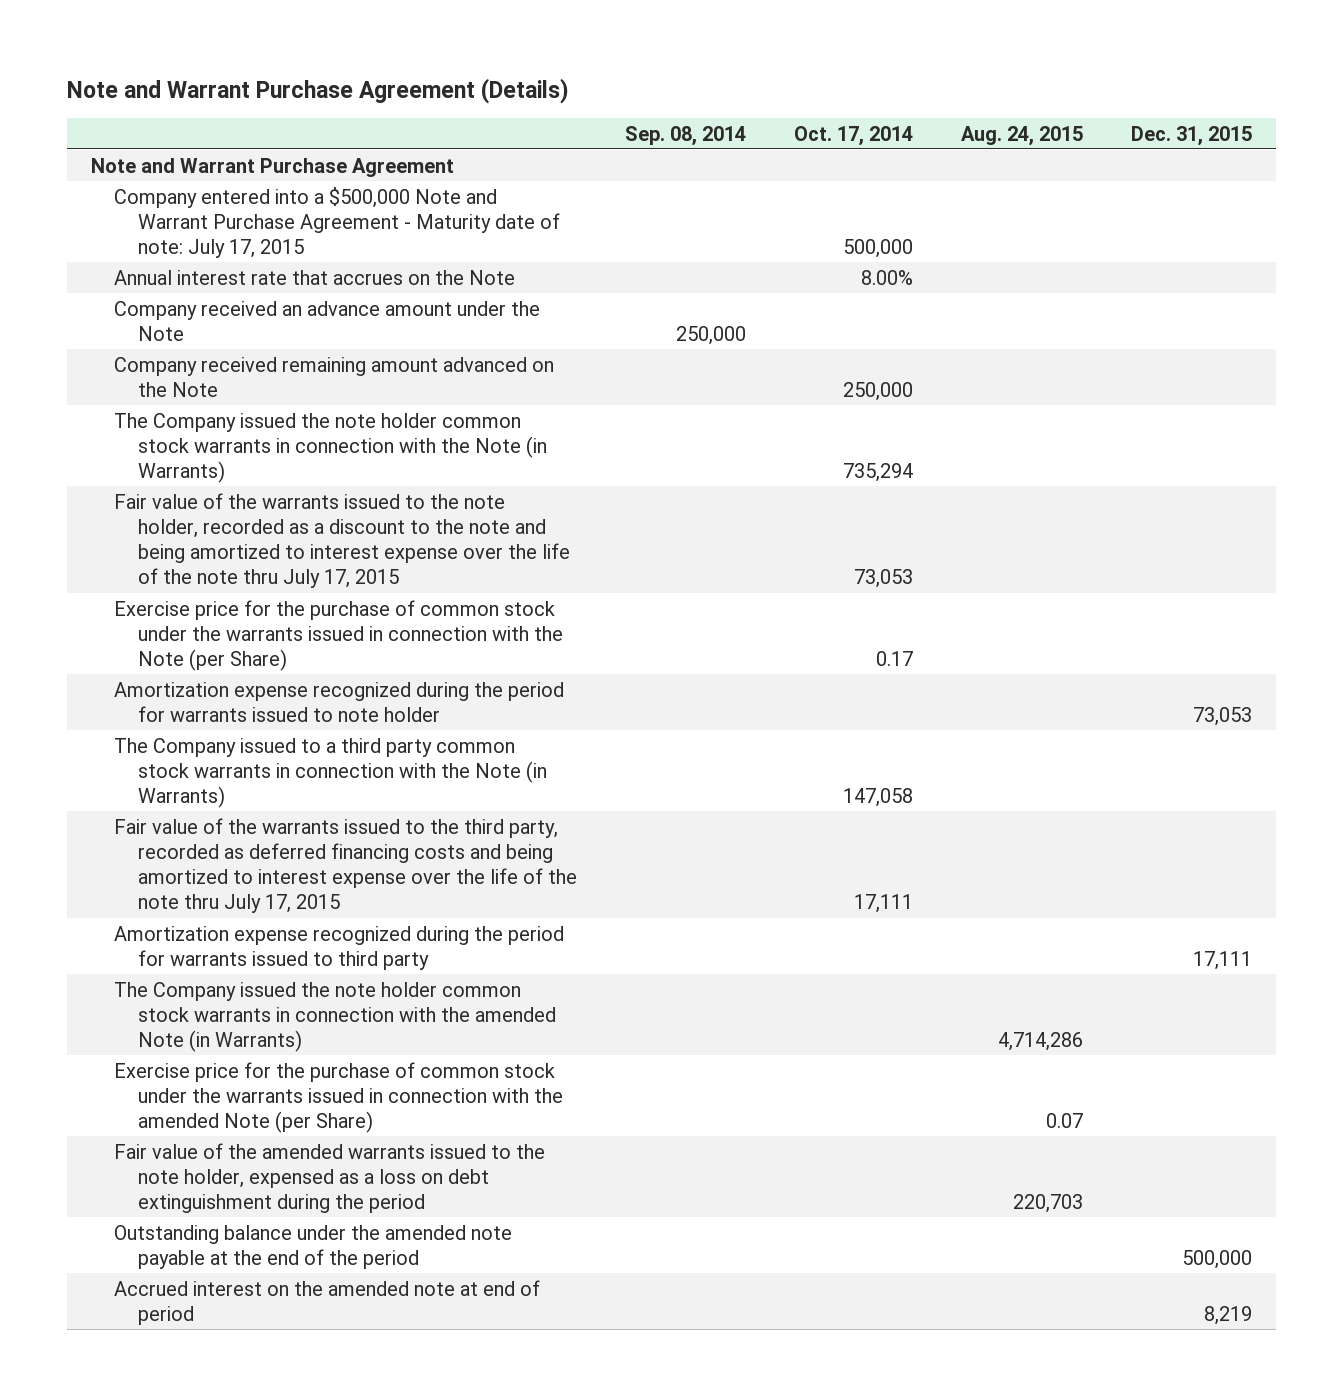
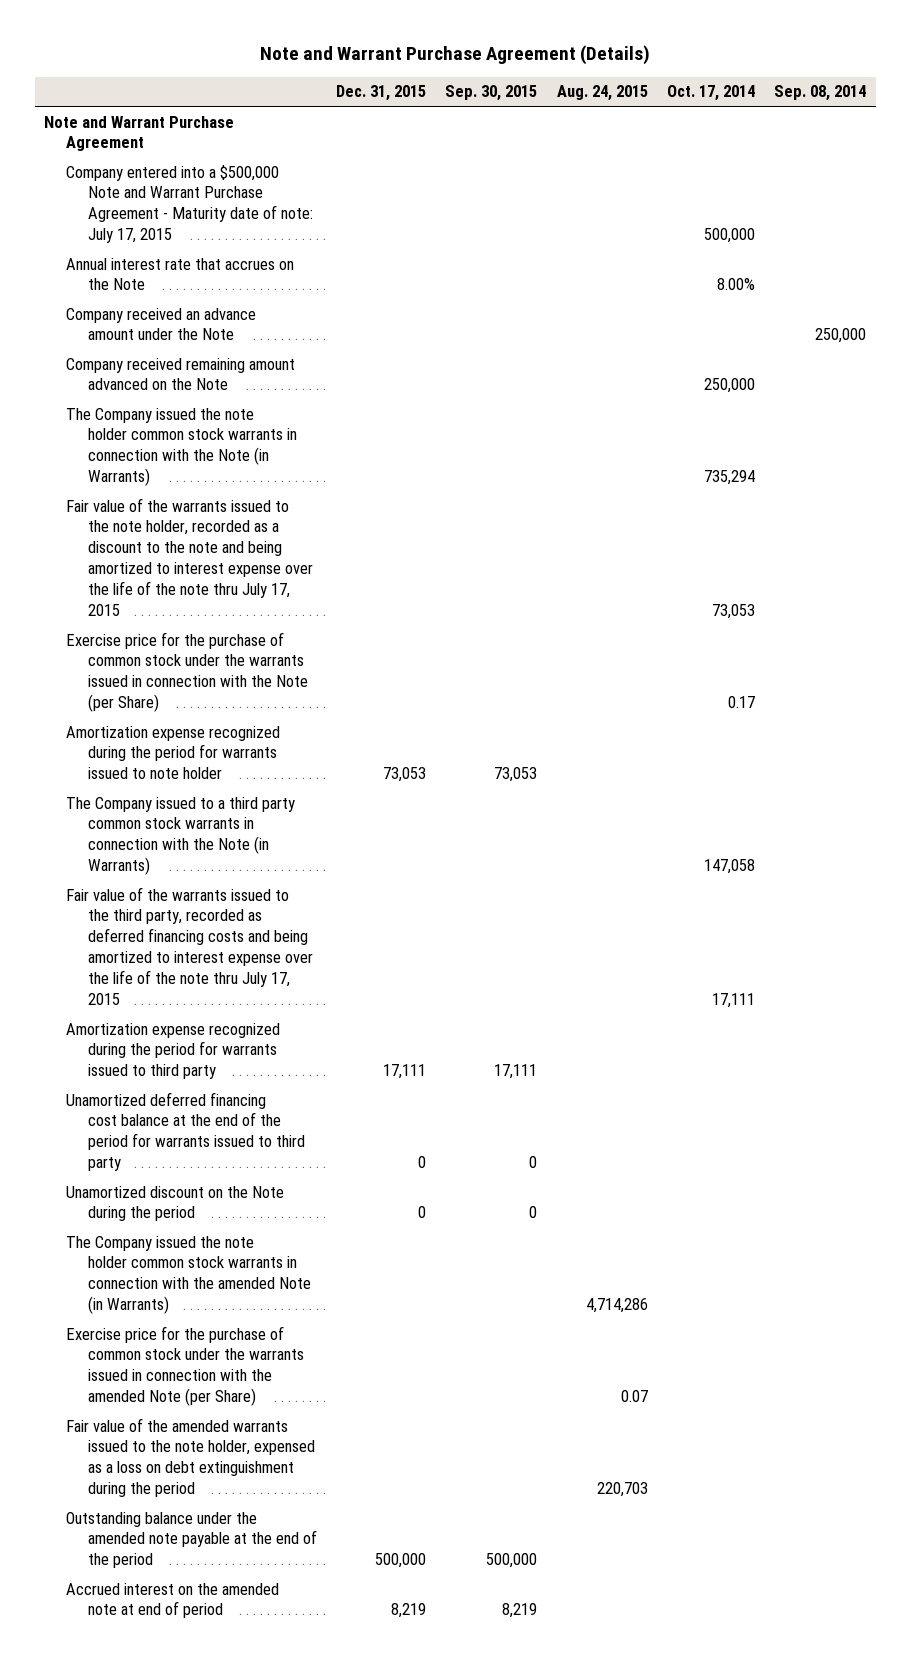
none -> [445,85,538,102] Sep. 30, 2015
none -> [66,1091,305,1172] Unamortized deferred financing cost balance at the end of the period for warrants issued to third party
none -> [66,1185,285,1222] Unamortized discount on the Note during the period

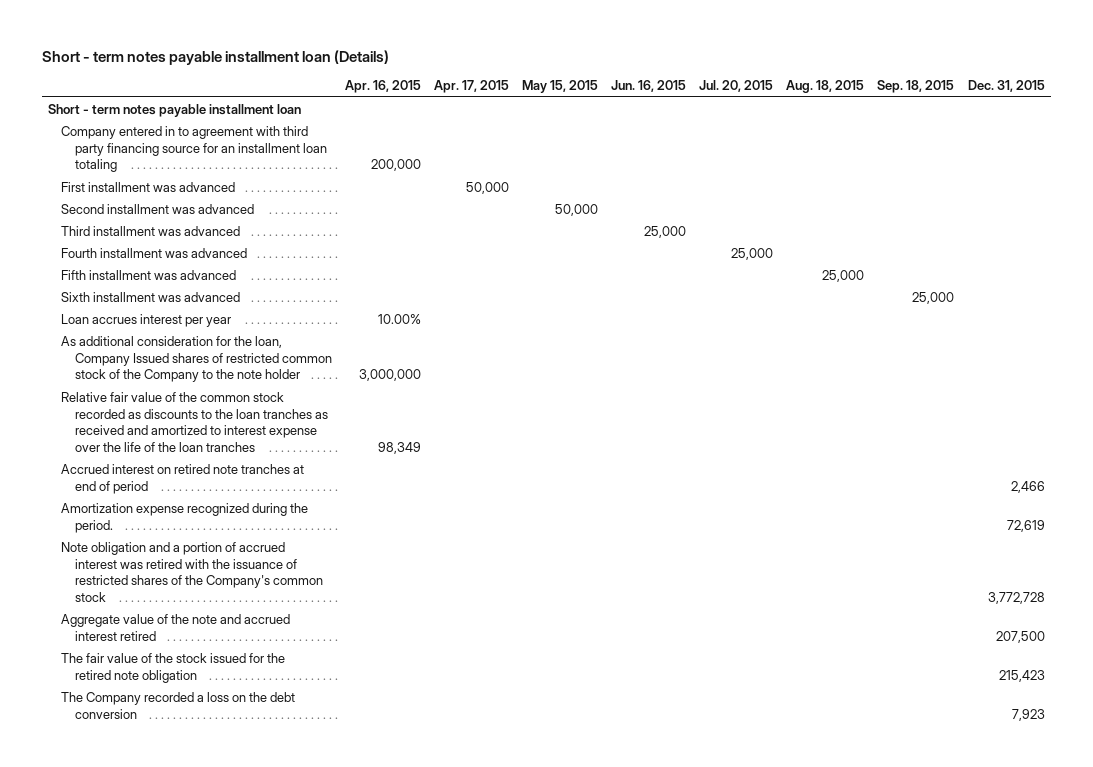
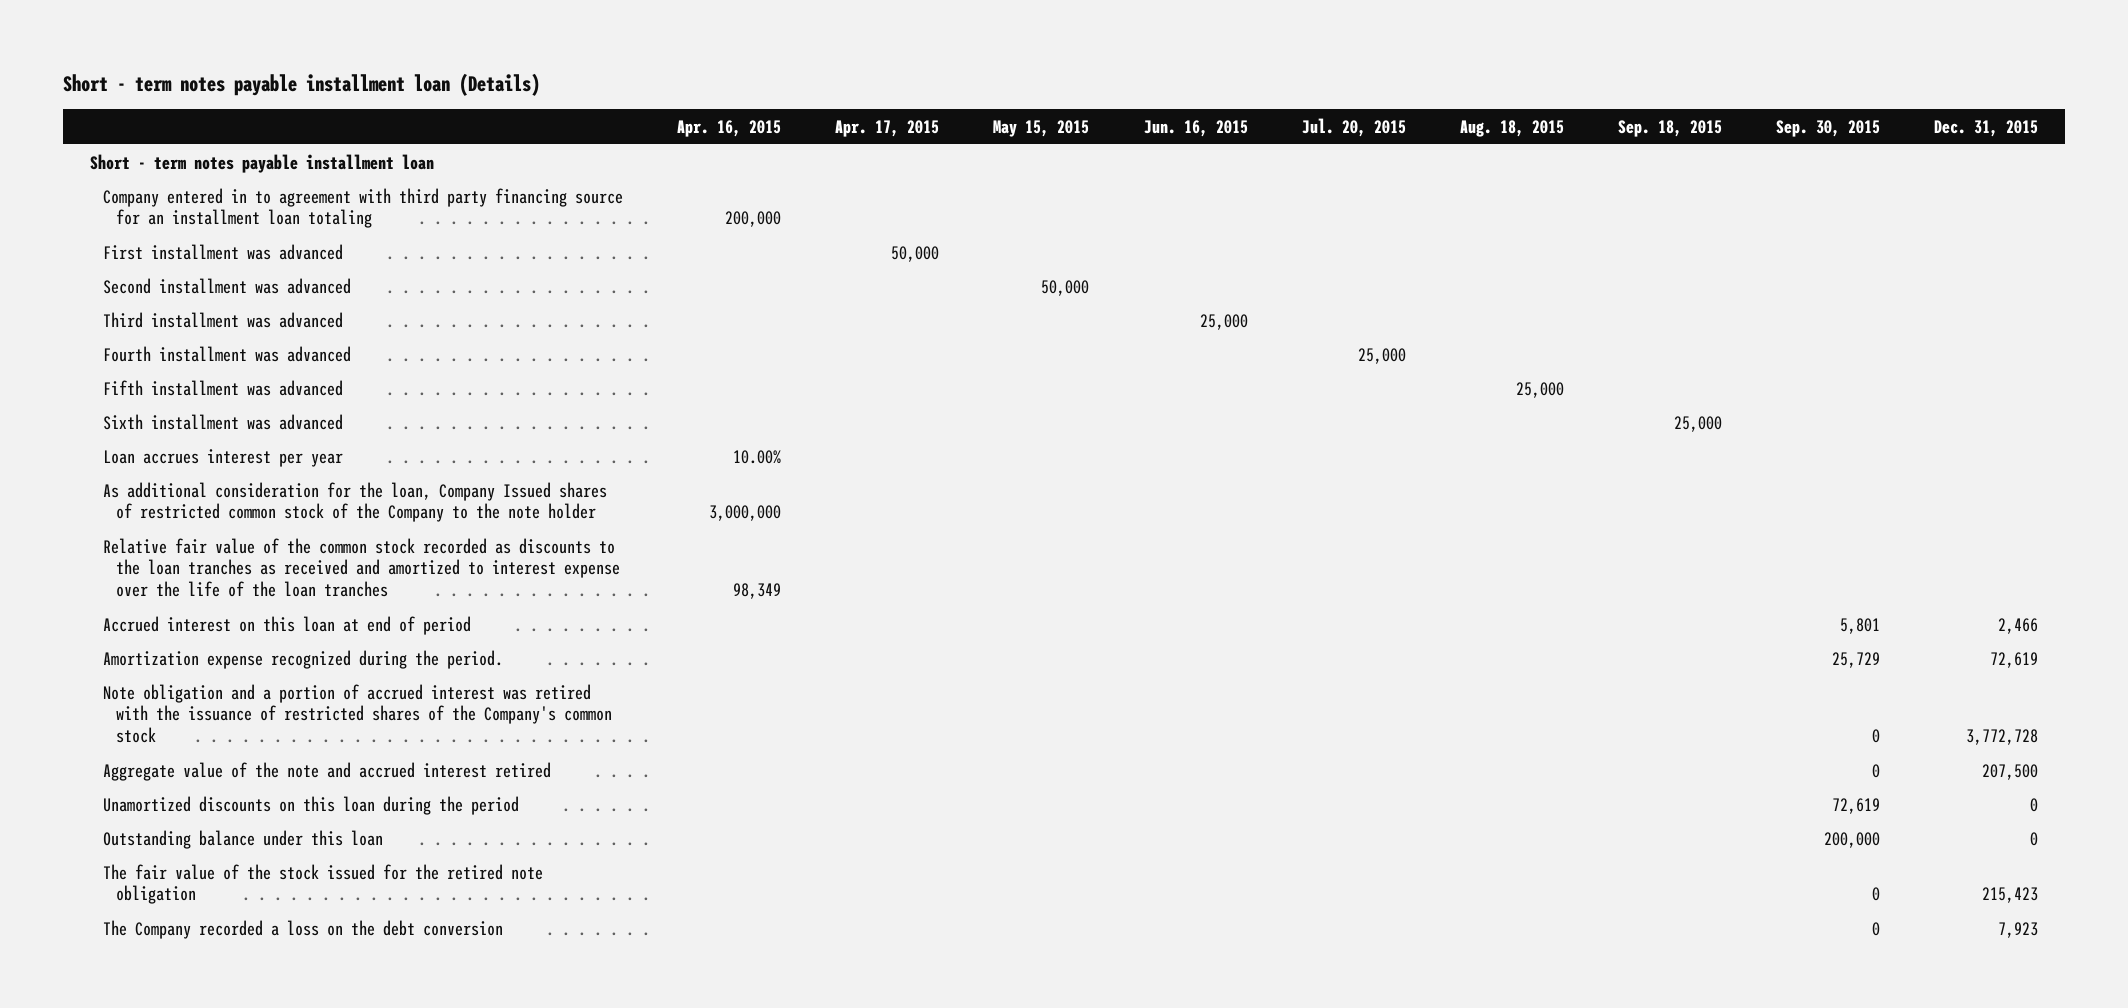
none -> [1776,119,1881,137] Sep. 30, 2015
[61,463,305,494] Accrued interest on retired note tranches at end of period -> [103,615,472,635] Accrued interest on this loan at end of period
none -> [103,795,520,815] Unamortized discounts on this loan during the period
none -> [103,829,384,849] Outstanding balance under this loan

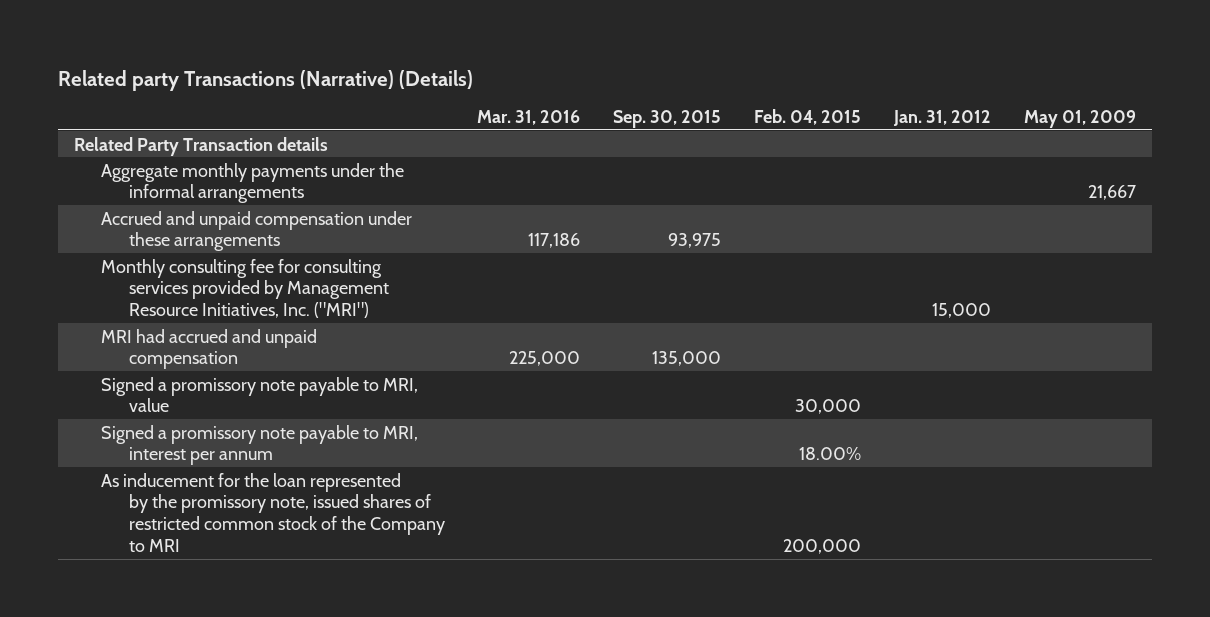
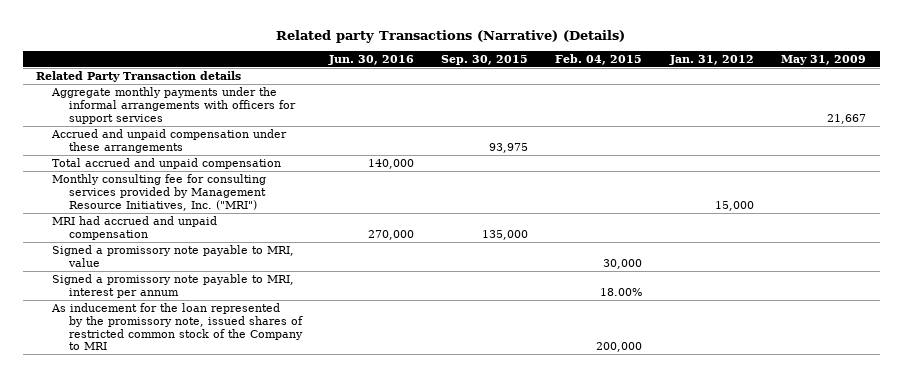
[477,109,581,125] Mar. 31, 2016 -> none
[1023,109,1136,128] May 01, 2009 -> none
none -> [328,54,415,65] Jun. 30, 2016
none -> [780,54,866,65] May 31, 2009
[101,162,405,204] Aggregate monthly payments under the informal arrangements -> [51,87,296,124] Aggregate monthly payments under the informal arrangements with officers for support services
none -> [52,158,282,170] Total accrued and unpaid compensation

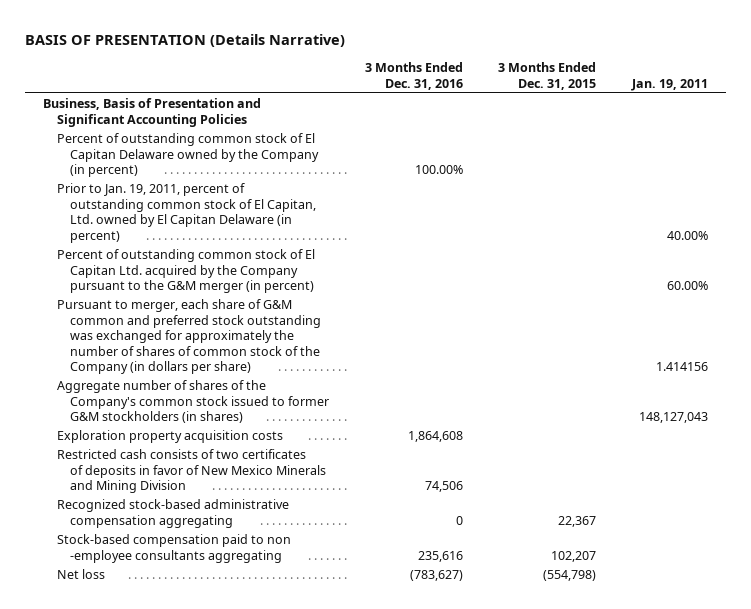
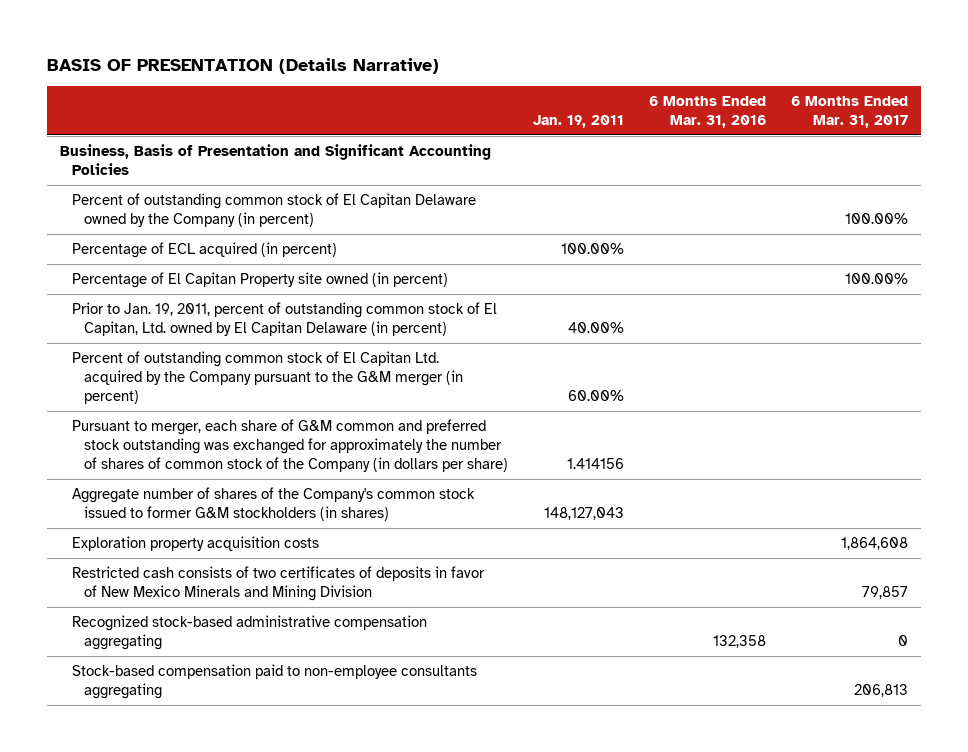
[364,62,463,90] 3 Months Ended Dec. 31, 2016 -> none
[498,62,597,90] 3 Months Ended Dec. 31, 2015 -> none
none -> [649,96,767,128] 6 Months Ended Mar. 31, 2016
none -> [791,96,909,128] 6 Months Ended Mar. 31, 2017
none -> [71,242,337,259] Percentage of ECL acquired (in percent)
none -> [71,272,448,289] Percentage of El Capitan Property site owned (in percent)
[56,569,105,580] Net loss -> none
[56,534,291,563] Stock-based compensation paid to non -employee consultants aggregating -> [71,664,477,700] Stock-based compensation paid to non-employee consultants aggregating

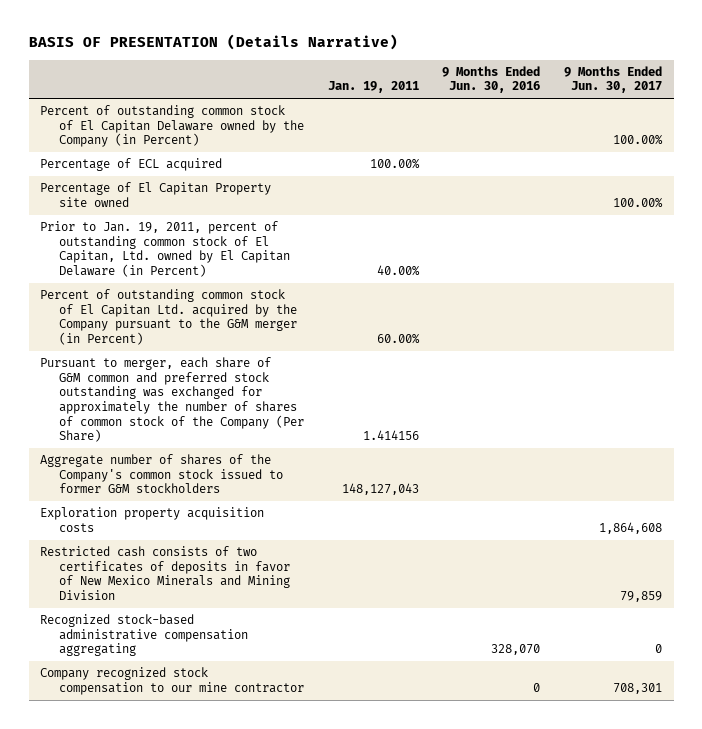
[649,96,767,128] 6 Months Ended Mar. 31, 2016 -> none
[791,96,909,128] 6 Months Ended Mar. 31, 2017 -> none
none -> [442,65,541,94] 9 Months Ended Jun. 30, 2016
none -> [564,65,663,94] 9 Months Ended Jun. 30, 2017
[59,144,491,176] Business, Basis of Presentation and Significant Accounting Policies -> none
[71,193,476,228] Percent of outstanding common stock of El Capitan Delaware owned by the Company (in percent) -> [40,105,305,148] Percent of outstanding common stock of El Capitan Delaware owned by the Company (in Percent)
[71,242,337,259] Percentage of ECL acquired (in percent) -> [40,158,223,172] Percentage of ECL acquired
[71,272,448,289] Percentage of El Capitan Property site owned (in percent) -> [40,182,272,207] Percentage of El Capitan Property site owned
[71,302,497,337] Prior to Jan. 19, 2011, percent of outstanding common stock of El Capitan, Ltd. owned by El Capitan Delaware (in percent) -> [40,221,291,277] Prior to Jan. 19, 2011, percent of outstanding common stock of El Capitan, Ltd. owned by El Capitan Delaware (in Percent)
[71,351,463,404] Percent of outstanding common stock of El Capitan Ltd. acquired by the Company pursuant to the G&M merger (in percent) -> [40,289,298,345] Percent of outstanding common stock of El Capitan Ltd. acquired by the Company pursuant to the G&M merger (in Percent)
[71,419,508,472] Pursuant to merger, each share of G&M common and preferred stock outstanding was exchanged for approximately the number of shares of common stock of the Company (in dollars per share) -> [40,357,305,443] Pursuant to merger, each share of G&M common and preferred stock outstanding was exchanged for approximately the number of shares of common stock of the Company (Per Share)
[71,487,475,522] Aggregate number of shares of the Company's common stock issued to former G&M stockholders (in shares) -> [40,454,284,494] Aggregate number of shares of the Company's common stock issued to former G&M stockholders
[71,664,477,700] Stock-based compensation paid to non-employee consultants aggregating -> none
none -> [40,667,305,695] Company recognized stock compensation to our mine contractor

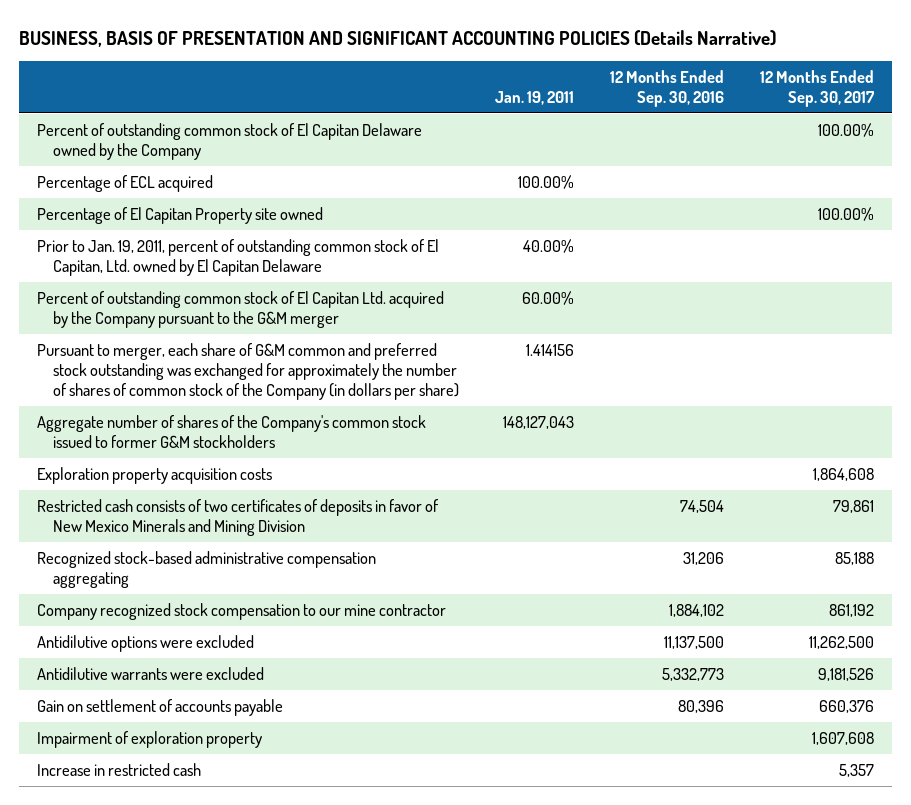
[28,34,398,51] BASIS OF PRESENTATION (Details Narrative) -> [19,29,777,47] BUSINESS, BASIS OF PRESENTATION AND SIGNIFICANT ACCOUNTING POLICIES (Details Narrative)
[442,65,541,94] 9 Months Ended Jun. 30, 2016 -> none
[564,65,663,94] 9 Months Ended Jun. 30, 2017 -> none
none -> [609,69,724,107] 12 Months Ended Sep. 30, 2016
none -> [760,69,876,107] 12 Months Ended Sep. 30, 2017
[40,105,305,148] Percent of outstanding common stock of El Capitan Delaware owned by the Company (in Percent) -> [37,122,423,160] Percent of outstanding common stock of El Capitan Delaware owned by the Company
[40,221,291,277] Prior to Jan. 19, 2011, percent of outstanding common stock of El Capitan, Ltd. owned by El Capitan Delaware (in Percent) -> [37,238,440,276] Prior to Jan. 19, 2011, percent of outstanding common stock of El Capitan, Ltd. owned by El Capitan Delaware
[40,289,298,345] Percent of outstanding common stock of El Capitan Ltd. acquired by the Company pursuant to the G&M merger (in Percent) -> [37,290,445,328] Percent of outstanding common stock of El Capitan Ltd. acquired by the Company pursuant to the G&M merger
[40,357,305,443] Pursuant to merger, each share of G&M common and preferred stock outstanding was exchanged for approximately the number of shares of common stock of the Company (Per Share) -> [37,342,459,400] Pursuant to merger, each share of G&M common and preferred stock outstanding was exchanged for approximately the number of shares of common stock of the Company (in dollars per share)
none -> [37,634,255,652] Antidilutive options were excluded
none -> [37,666,265,680] Antidilutive warrants were excluded
none -> [37,698,284,716] Gain on settlement of accounts payable
none -> [37,730,263,748] Impairment of exploration property
none -> [37,762,202,776] Increase in restricted cash

